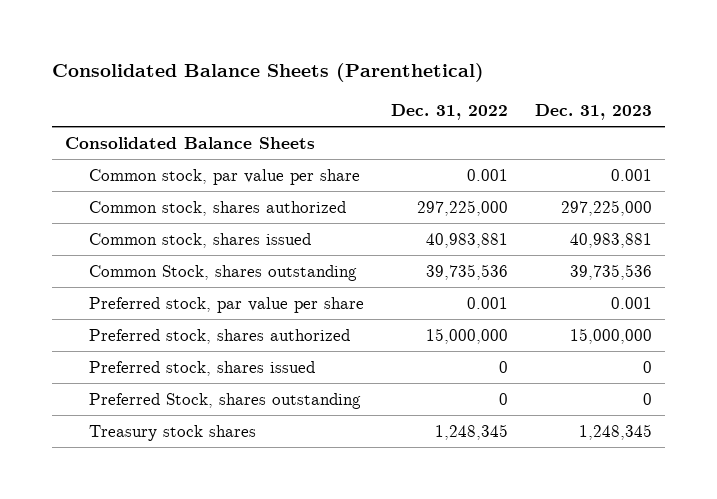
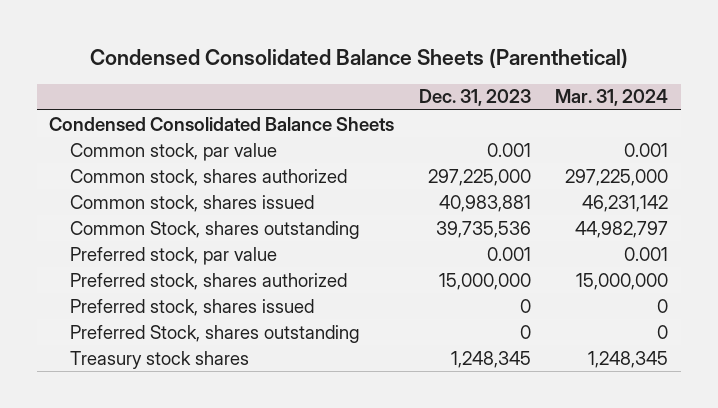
[51,63,484,83] Consolidated Balance Sheets (Parenthetical) -> [89,48,628,69] Condensed Consolidated Balance Sheets (Parenthetical)
[390,103,508,120] Dec. 31, 2022 -> none
none -> [555,89,669,107] Mar. 31, 2024
[65,136,316,149] Consolidated Balance Sheets -> [49,116,395,131] Condensed Consolidated Balance Sheets
[88,168,360,185] Common stock, par value per share -> [70,142,278,161] Common stock, par value
[88,296,364,313] Preferred stock, par value per share -> [70,246,278,265] Preferred stock, par value

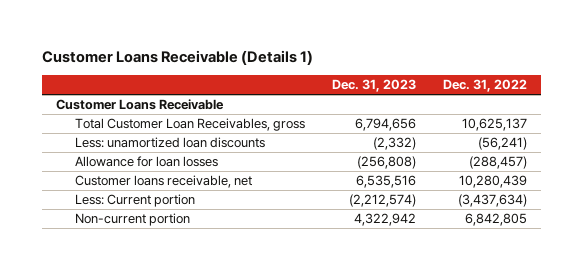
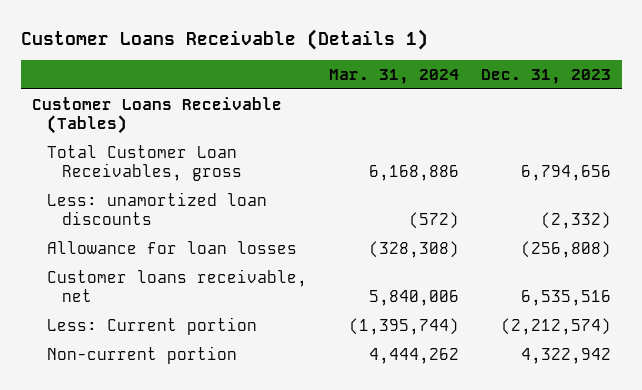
[443,79,528,93] Dec. 31, 2022 -> none
none -> [328,68,459,84] Mar. 31, 2024
[55,99,224,111] Customer Loans Receivable -> [31,96,282,135] Customer Loans Receivable (Tables)

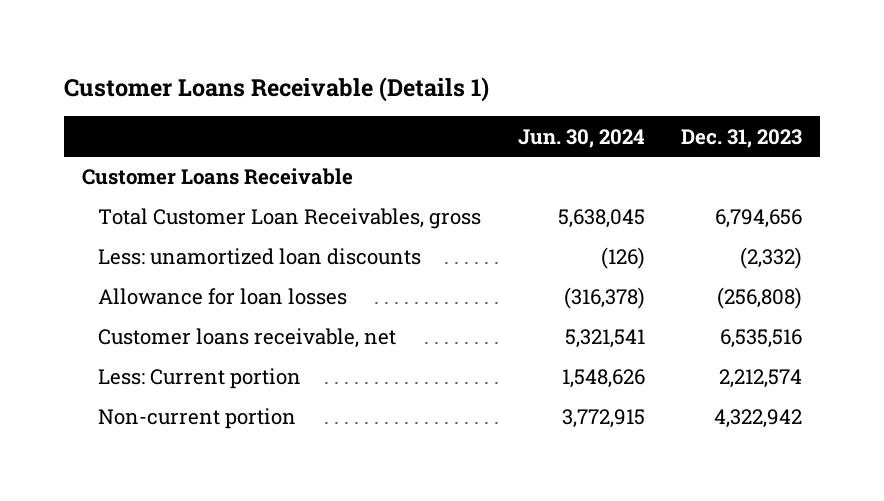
[328,68,459,84] Mar. 31, 2024 -> none
none -> [517,128,645,148] Jun. 30, 2024
[31,96,282,135] Customer Loans Receivable (Tables) -> [82,168,354,186] Customer Loans Receivable
[500,317,611,335] (2,212,574) -> [718,369,802,389] 2,212,574

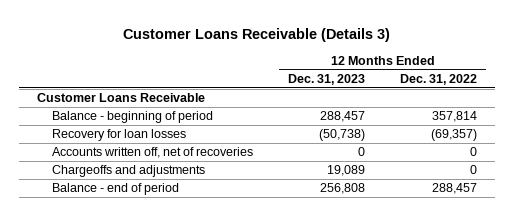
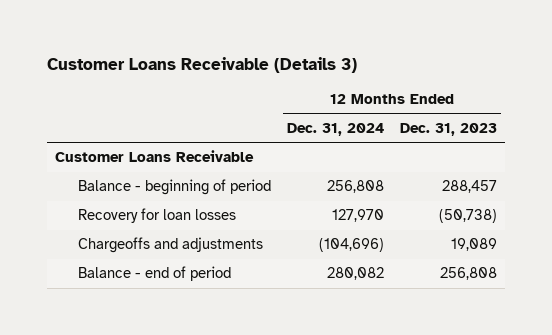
[400,73,478,85] Dec. 31, 2022 -> none
none -> [286,123,384,137] Dec. 31, 2024
[52,147,254,159] Accounts written off, net of recoveries -> none

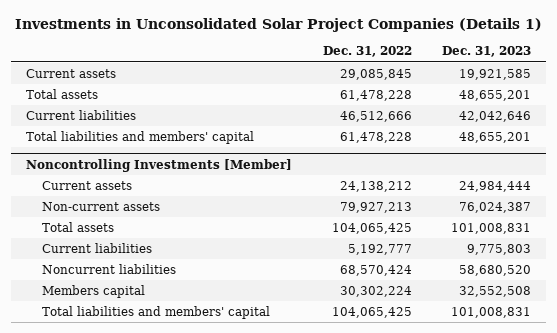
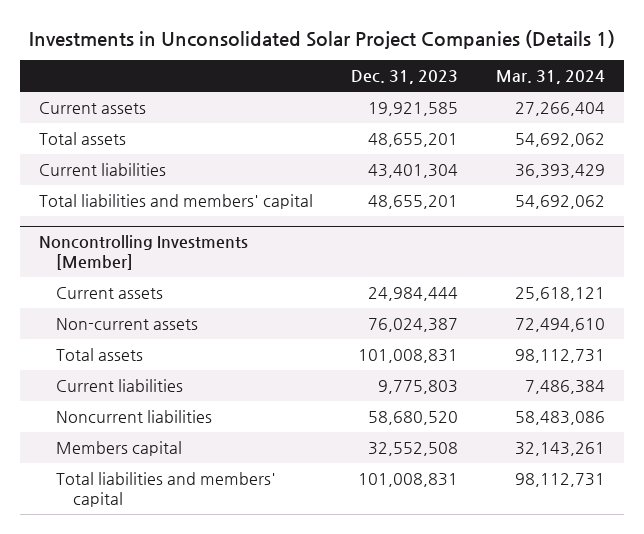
[322,46,412,58] Dec. 31, 2022 -> none
none -> [496,70,606,85] Mar. 31, 2024
[459,110,532,122] 42,042,646 -> [368,163,459,178] 43,401,304

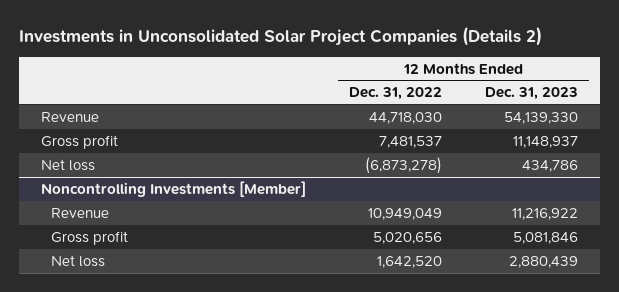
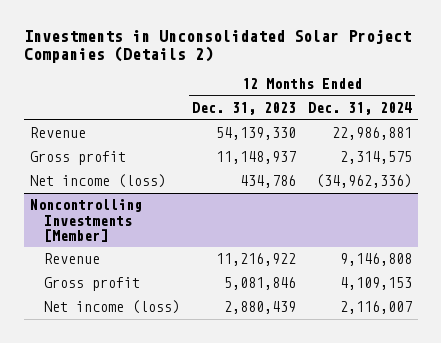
[348,87,442,101] Dec. 31, 2022 -> none
none -> [307,102,412,116] Dec. 31, 2024
[40,158,95,171] Net loss -> [29,174,166,189] Net income (loss)
[51,254,106,267] Net loss -> [43,300,180,315] Net income (loss)

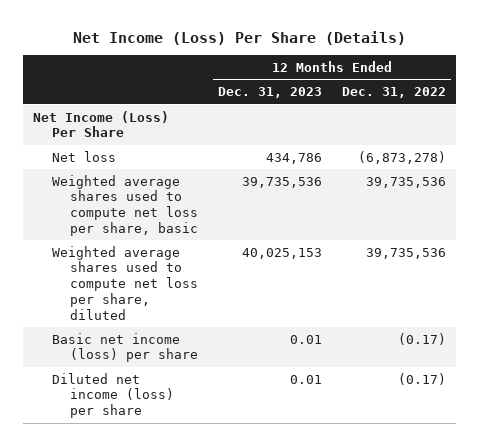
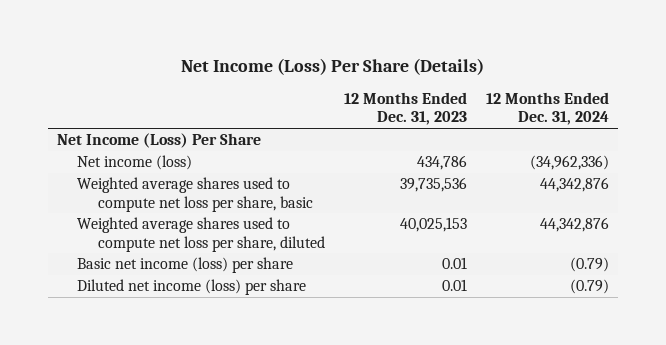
[342,87,447,99] Dec. 31, 2022 -> none
none -> [485,92,609,126] 12 Months Ended Dec. 31, 2024
[51,150,116,162] Net loss -> [77,155,193,171] Net income (loss)

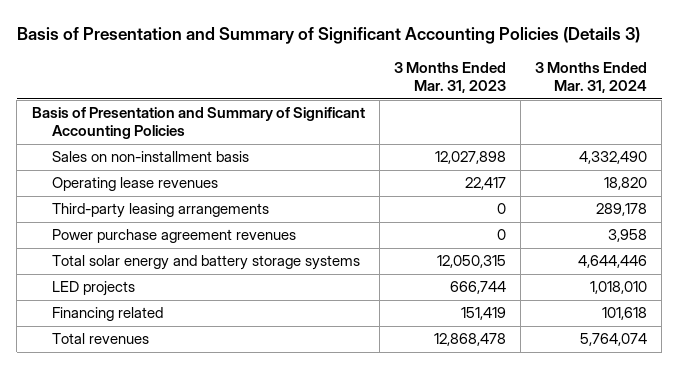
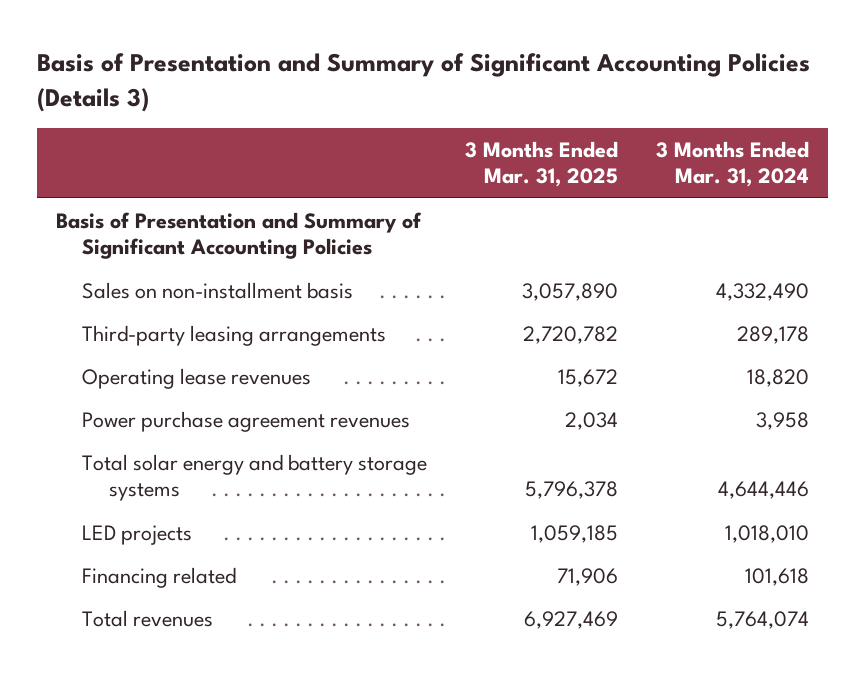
[393,62,506,94] 3 Months Ended Mar. 31, 2023 -> none
none -> [465,141,619,188] 3 Months Ended Mar. 31, 2025
[51,177,218,192] Operating lease revenues -> [82,368,312,390] Operating lease revenues

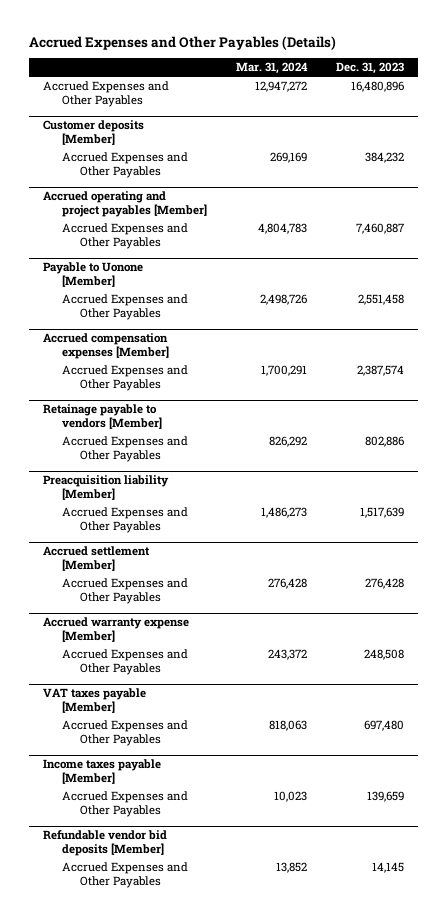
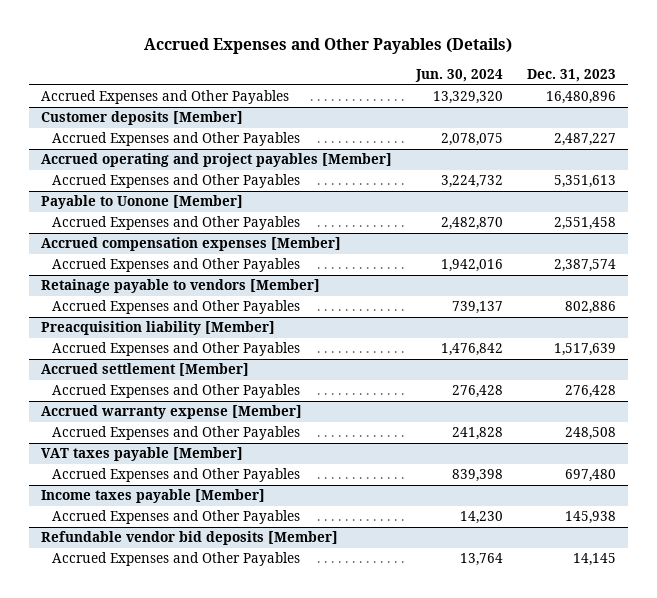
[235,62,308,75] Mar. 31, 2024 -> none
none -> [414,69,503,83] Jun. 30, 2024
[364,152,404,164] 384,232 -> [553,133,616,147] 2,487,227
[355,223,404,235] 7,460,887 -> [553,175,616,189] 5,351,613
[366,791,404,803] 139,659 -> [564,511,616,525] 145,938

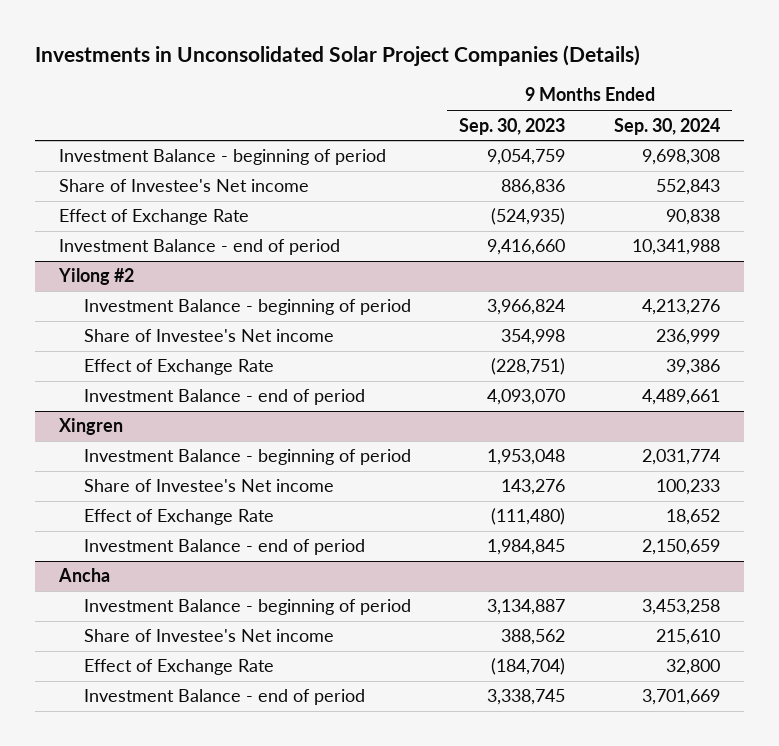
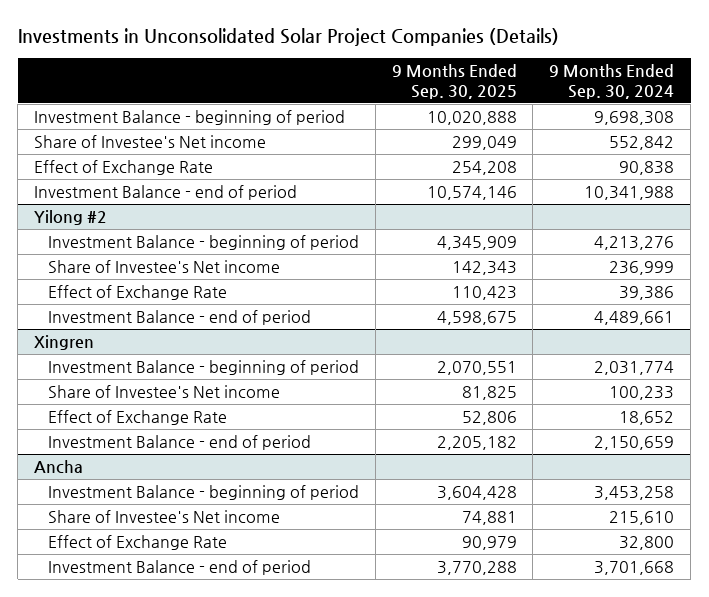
[459,117,566,135] Sep. 30, 2023 -> none
none -> [391,63,517,99] 9 Months Ended Sep. 30, 2025
[655,179,720,196] 552,843 -> [609,135,675,150] 552,842
[641,689,720,706] 3,701,669 -> [594,560,675,575] 3,701,668

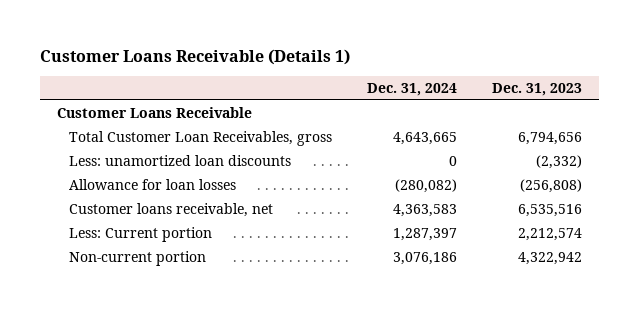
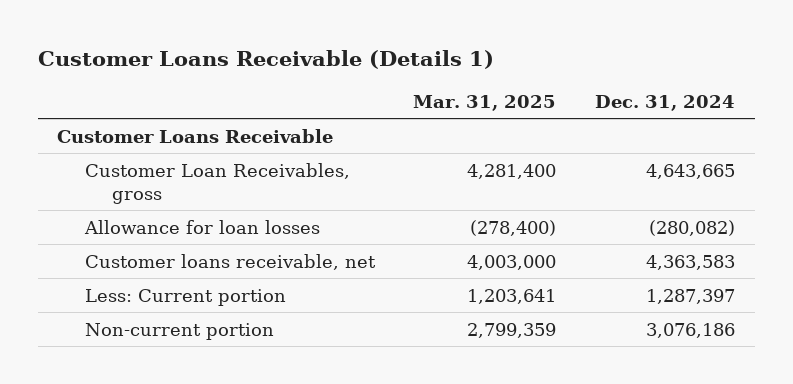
[491,82,582,96] Dec. 31, 2023 -> none
none -> [413,94,557,111] Mar. 31, 2025
[68,154,291,166] Less: unamortized loan discounts -> none
[68,130,332,146] Total Customer Loan Receivables, gross -> [84,162,350,204] Customer Loan Receivables, gross

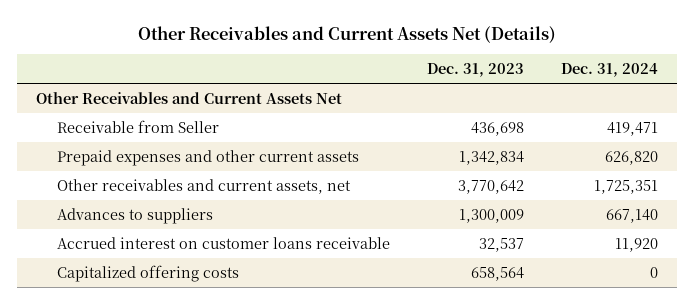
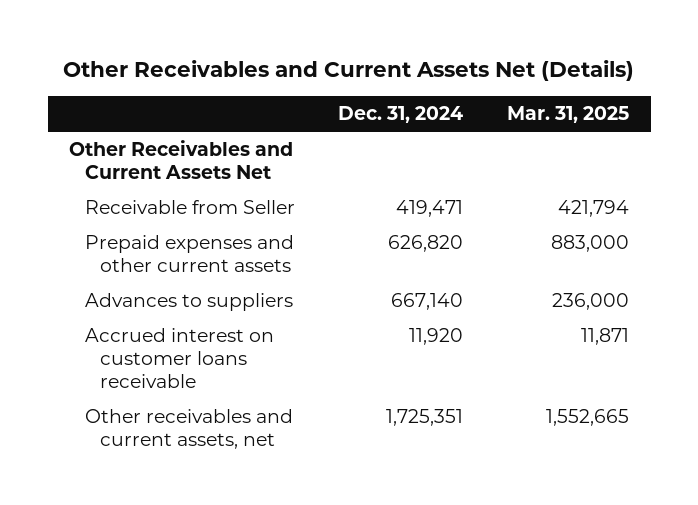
[427,63,525,78] Dec. 31, 2023 -> none
none -> [506,106,629,124] Mar. 31, 2025
[57,264,240,282] Capitalized offering costs -> none
[57,178,352,194] Other receivables and current assets, net -> [84,409,293,449] Other receivables and current assets, net

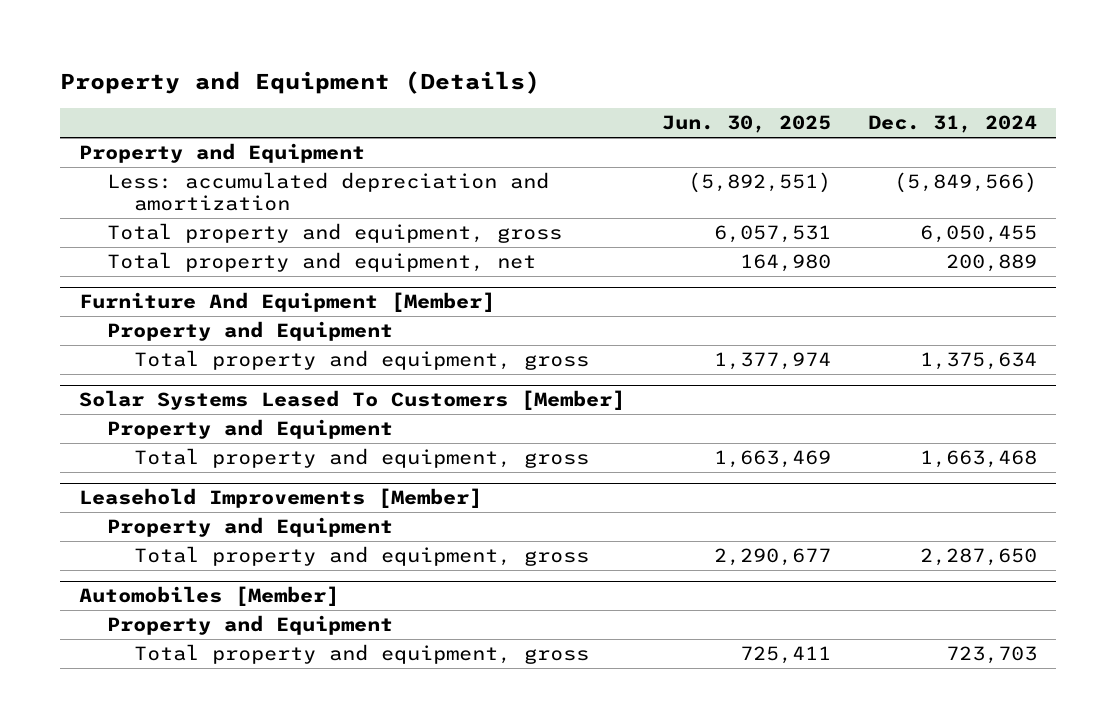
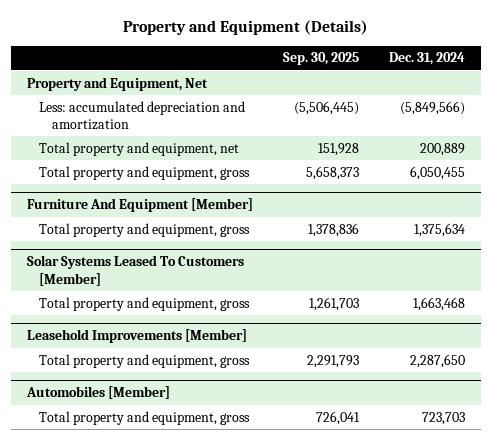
[662,115,832,134] Jun. 30, 2025 -> none
none -> [283,52,360,66] Sep. 30, 2025
[78,143,365,164] Property and Equipment -> [26,76,208,91] Property and Equipment, Net
[106,223,562,244] Total property and equipment, gross -> [39,165,251,180] Total property and equipment, gross
[106,321,393,342] Property and Equipment -> none
[106,419,393,440] Property and Equipment -> none
[106,517,393,538] Property and Equipment -> none
[106,615,393,636] Property and Equipment -> none

